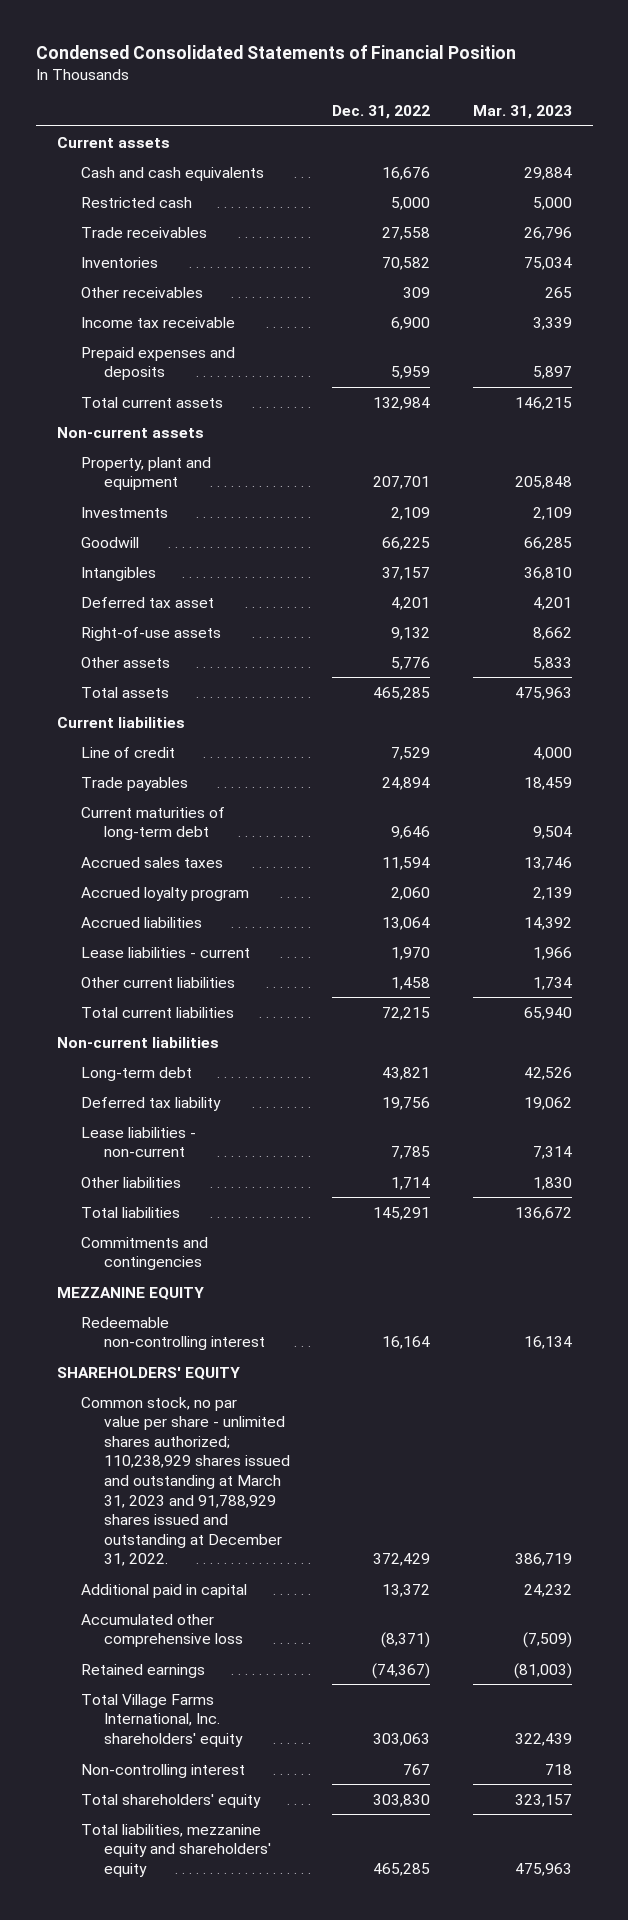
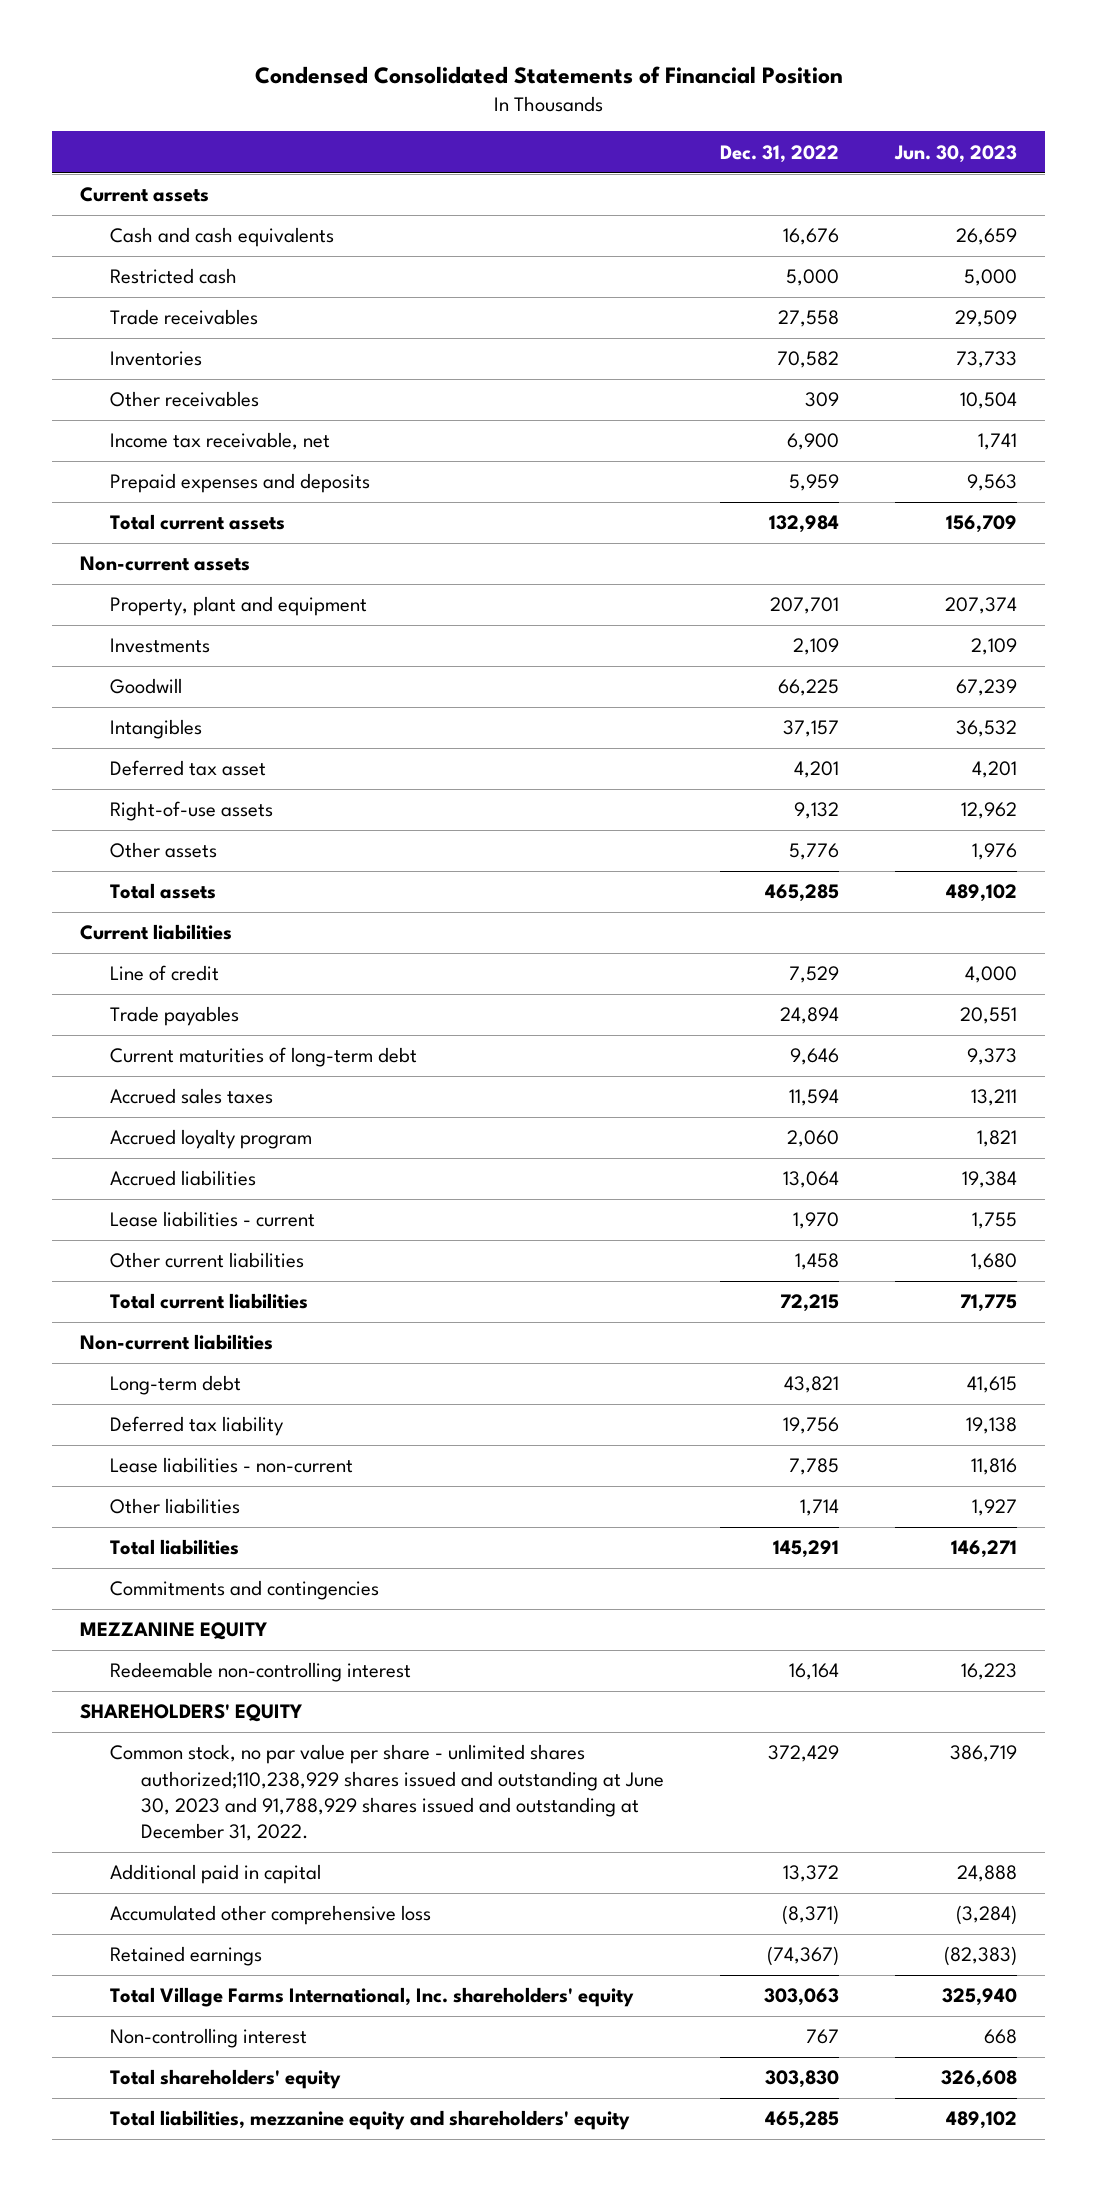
[472,104,572,119] Mar. 31, 2023 -> none
none -> [894,144,1018,163] Jun. 30, 2023
[80,316,235,328] Income tax receivable -> [110,432,331,451] Income tax receivable, net
[80,1396,291,1567] Common stock, no par value per share - unlimited shares authorized; 110,238,929 shares issued and outstanding at March 31, 2023 and 91,788,929 shares issued and outstanding at December 31, 2022. -> [110,1744,664,1841] Common stock, no par value per share - unlimited shares authorized;110,238,929 shares issued and outstanding at June 30, 2023 and 91,788,929 shares issued and outstanding at December 31, 2022.

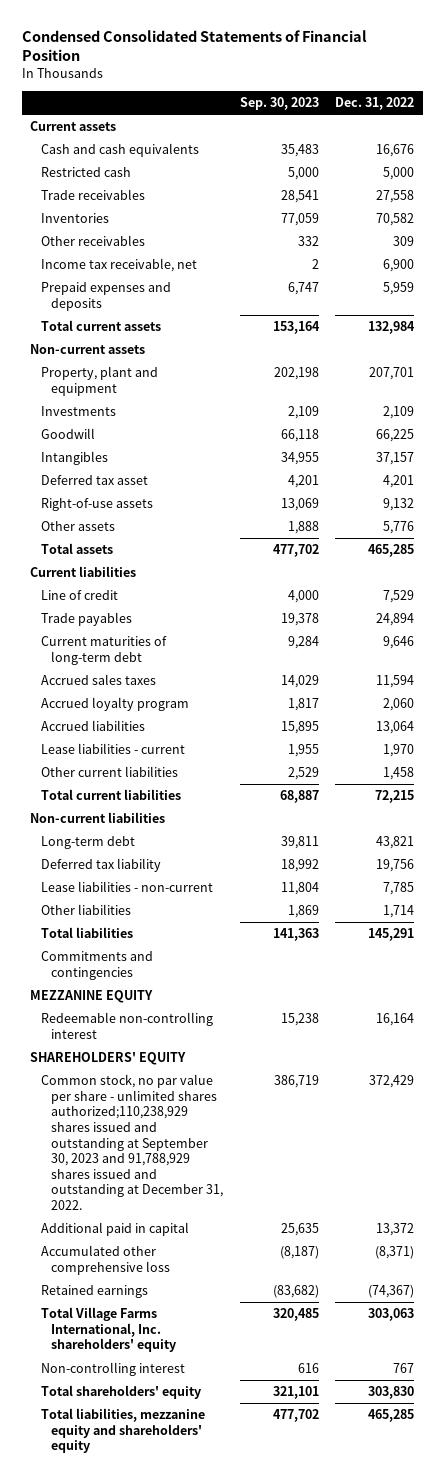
[894,144,1018,163] Jun. 30, 2023 -> none
none -> [239,97,319,111] Sep. 30, 2023
[110,1744,664,1841] Common stock, no par value per share - unlimited shares authorized;110,238,929 shares issued and outstanding at June 30, 2023 and 91,788,929 shares issued and outstanding at December 31, 2022. -> [40,1074,223,1210] Common stock, no par value per share - unlimited shares authorized;110,238,929 shares issued and outstanding at September 30, 2023 and 91,788,929 shares issued and outstanding at December 31, 2022.

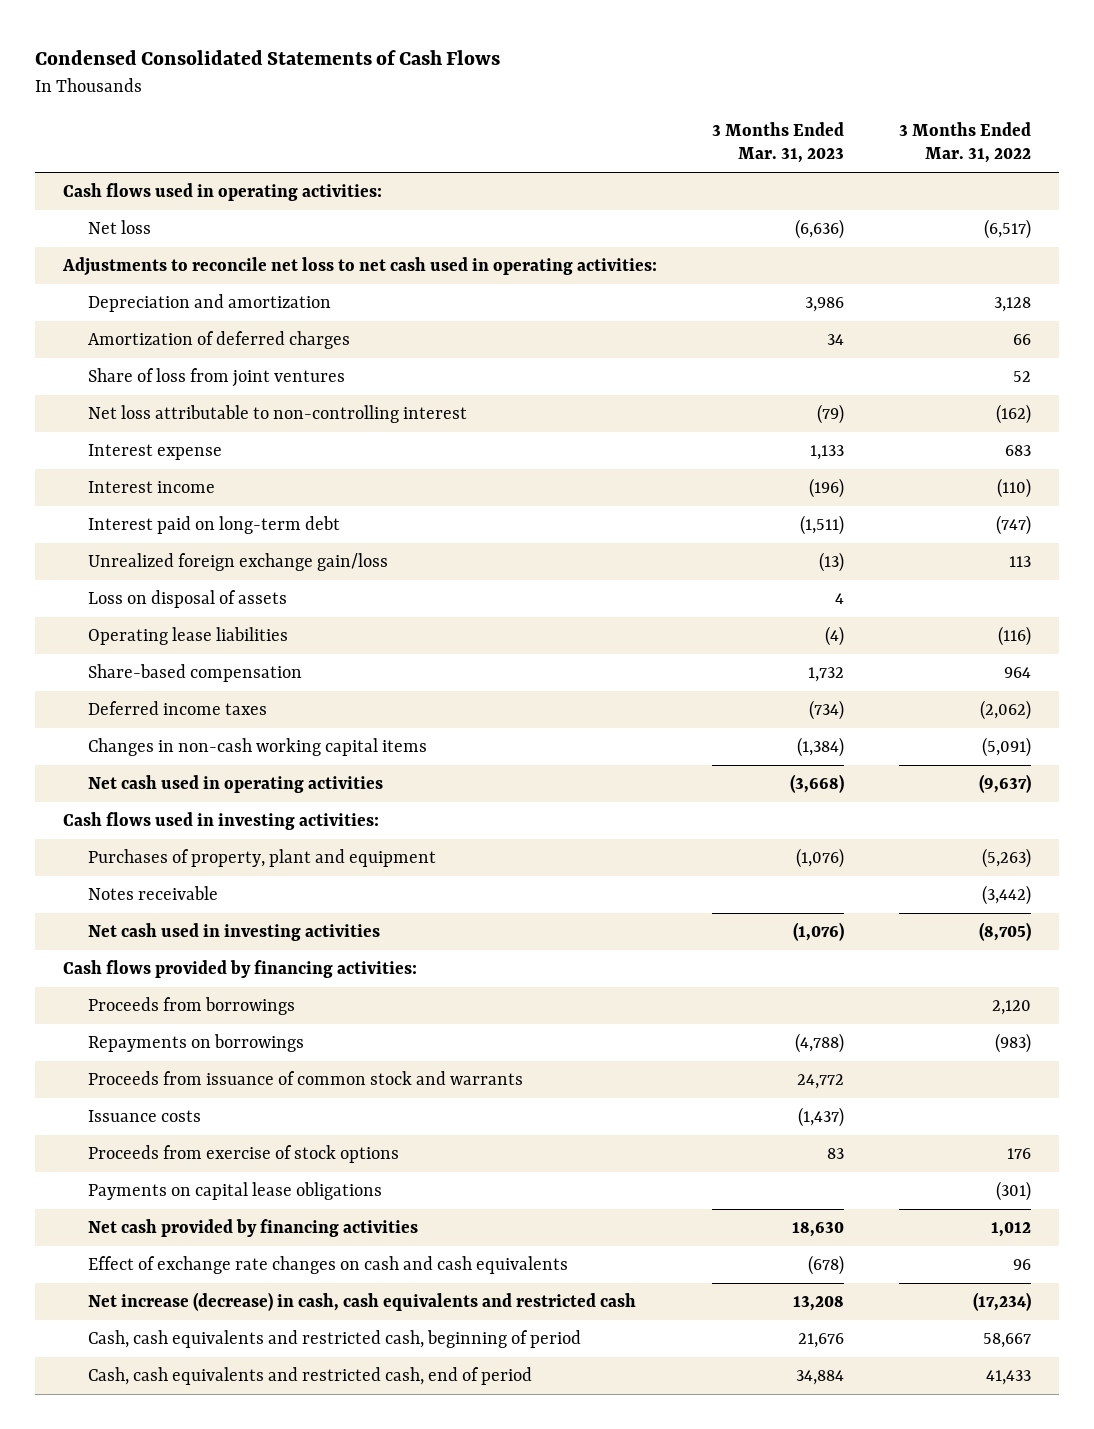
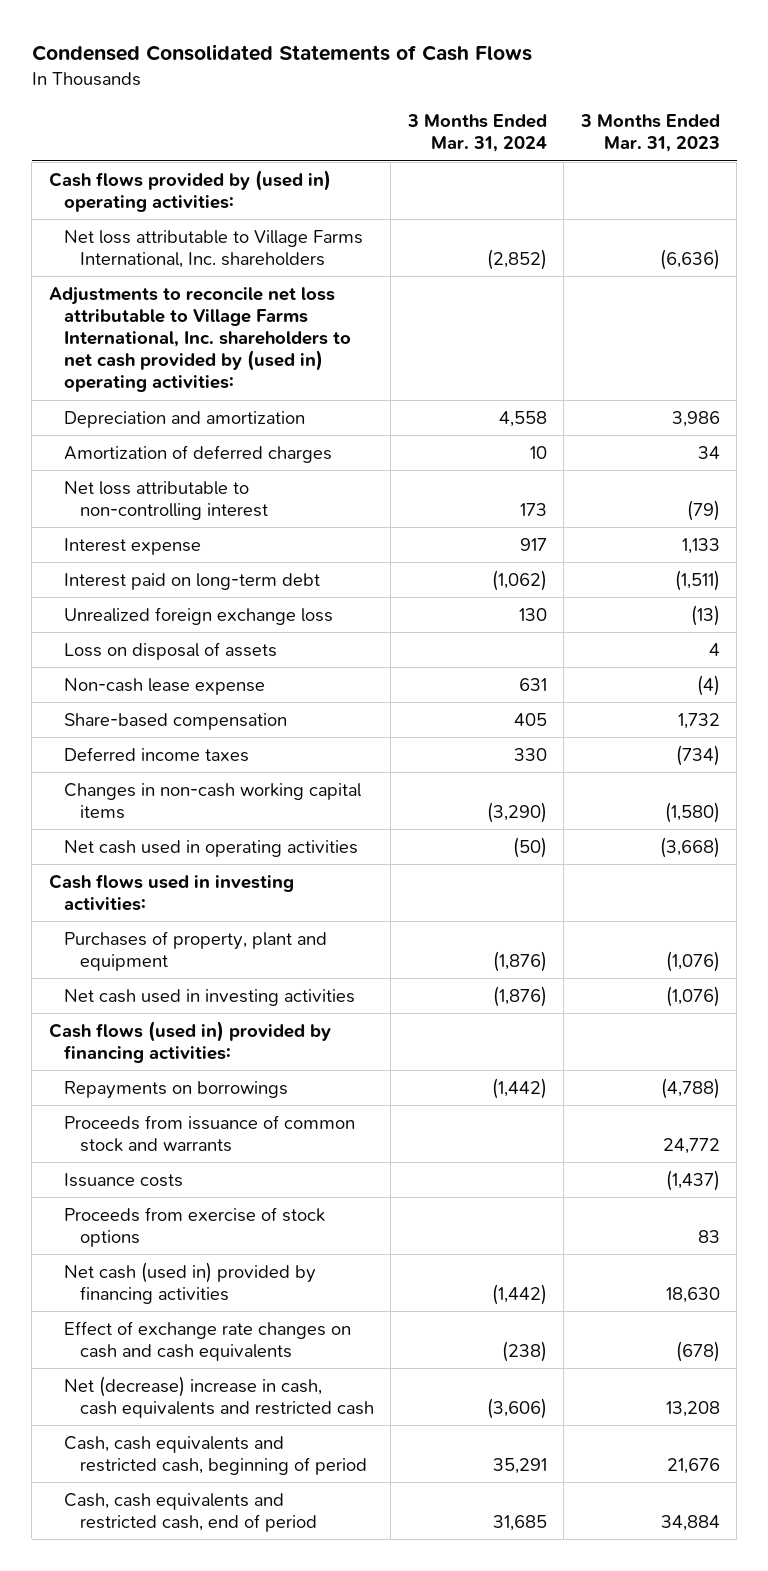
[899,121,1032,164] 3 Months Ended Mar. 31, 2022 -> none
none -> [406,114,547,153] 3 Months Ended Mar. 31, 2024
[62,183,382,202] Cash flows used in operating activities: -> [48,169,331,212] Cash flows provided by (used in) operating activities:
[88,220,152,235] Net loss -> [64,229,364,268] Net loss attributable to Village Farms International, Inc. shareholders
[61,257,657,277] Adjustments to reconcile net loss to net cash used in operating activities: -> [48,286,352,393] Adjustments to reconcile net loss attributable to Village Farms International, Inc. shareholders to net cash provided by (used in) operating activities:
[88,368,346,388] Share of loss from joint ventures -> none
[88,481,216,494] Interest income -> none
[88,553,389,572] Unrealized foreign exchange gain/loss -> [64,606,334,625] Unrealized foreign exchange loss
[88,627,289,646] Operating lease liabilities -> none
none -> [64,677,266,695] Non-cash lease expense
[797,737,845,758] (1,384) -> [664,801,720,823] (1,580)
[88,886,219,901] Notes receivable -> none
[88,997,296,1016] Proceeds from borrowings -> none
[62,960,417,979] Cash flows provided by financing activities: -> [48,1020,331,1063] Cash flows (used in) provided by financing activities:
[88,1182,383,1201] Payments on capital lease obligations -> none
[88,1219,419,1238] Net cash provided by financing activities -> [64,1261,317,1304] Net cash (used in) provided by financing activities
[88,1292,637,1312] Net increase (decrease) in cash, cash equivalents and restricted cash -> [64,1375,374,1418] Net (decrease) increase in cash, cash equivalents and restricted cash

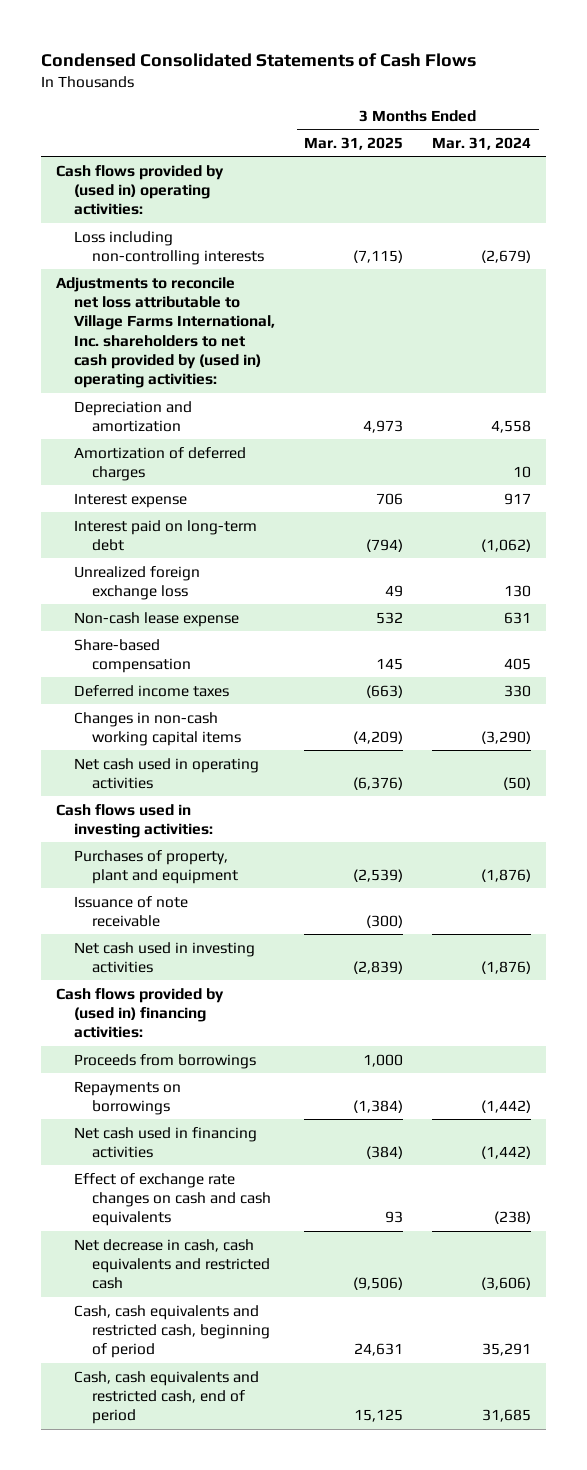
[579,114,720,153] 3 Months Ended Mar. 31, 2023 -> none
none -> [304,136,404,150] Mar. 31, 2025
[64,229,364,268] Net loss attributable to Village Farms International, Inc. shareholders -> none
none -> [73,230,265,265] Loss including non-controlling interests
[64,480,268,520] Net loss attributable to non-controlling interest -> none
[64,641,278,660] Loss on disposal of assets -> none
none -> [73,895,188,927] Issuance of note receivable
[48,1020,331,1063] Cash flows (used in) provided by financing activities: -> [55,987,224,1039] Cash flows provided by (used in) financing activities:
none -> [73,1053,256,1069] Proceeds from borrowings
[64,1114,356,1152] Proceeds from issuance of common stock and warrants -> none
[64,1172,184,1187] Issuance costs -> none
[64,1206,326,1247] Proceeds from exercise of stock options -> none
[64,1261,317,1304] Net cash (used in) provided by financing activities -> [73,1126,257,1158] Net cash used in financing activities
[64,1375,374,1418] Net (decrease) increase in cash, cash equivalents and restricted cash -> [73,1238,271,1290] Net decrease in cash, cash equivalents and restricted cash

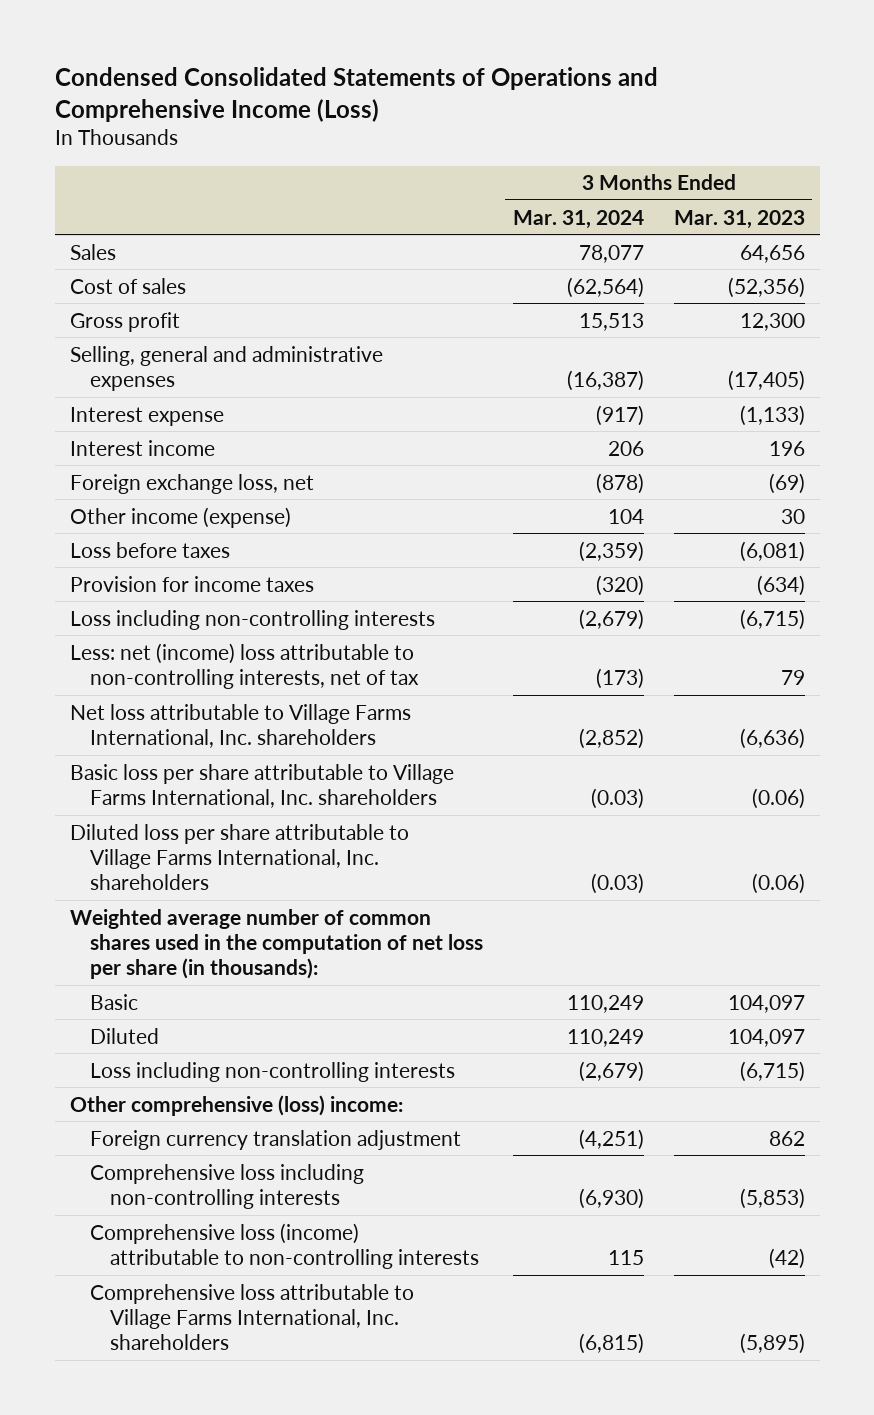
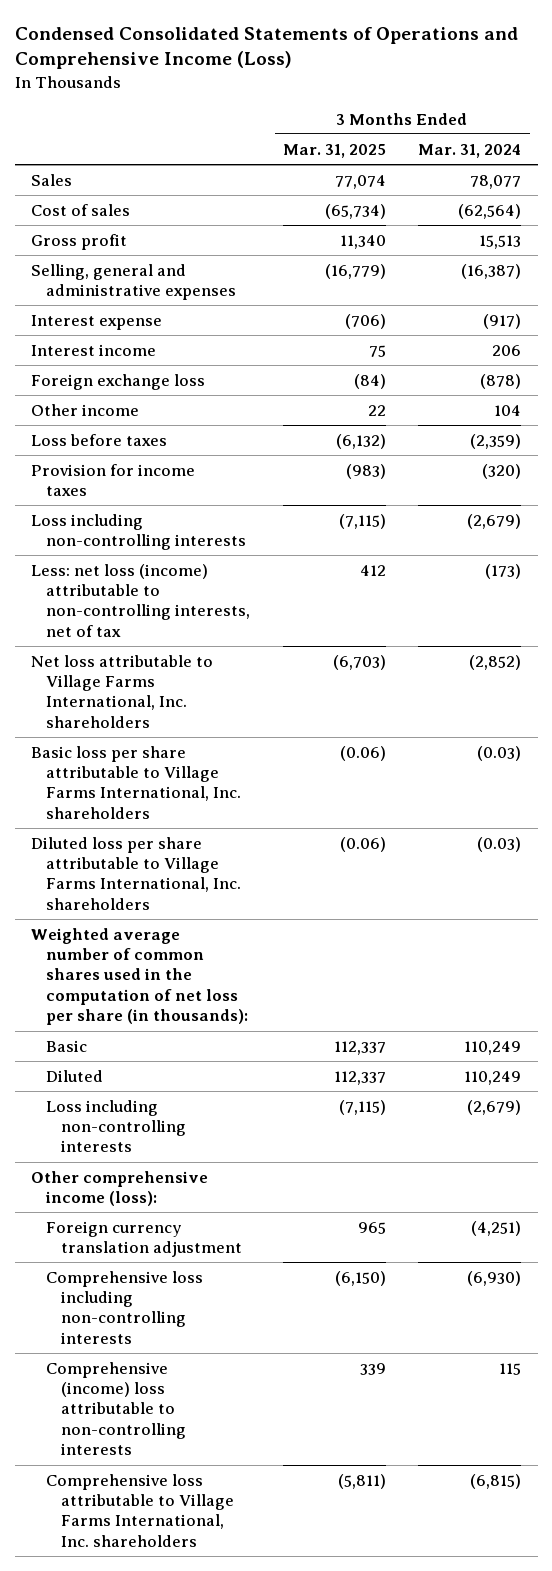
[673,209,805,229] Mar. 31, 2023 -> none
none -> [282,143,386,158] Mar. 31, 2025
[69,473,314,494] Foreign exchange loss, net -> [31,373,206,390] Foreign exchange loss
[69,506,291,528] Other income (expense) -> [31,403,140,416] Other income
[69,642,419,689] Less: net (income) loss attributable to non-controlling interests, net of tax -> [31,563,251,637] Less: net loss (income) attributable to non-controlling interests, net of tax
[69,1094,403,1116] Other comprehensive (loss) income: -> [31,1170,209,1207] Other comprehensive income (loss):
[89,1222,479,1269] Comprehensive loss (income) attributable to non-controlling interests -> [46,1361,187,1456] Comprehensive (income) loss attributable to non-controlling interests

